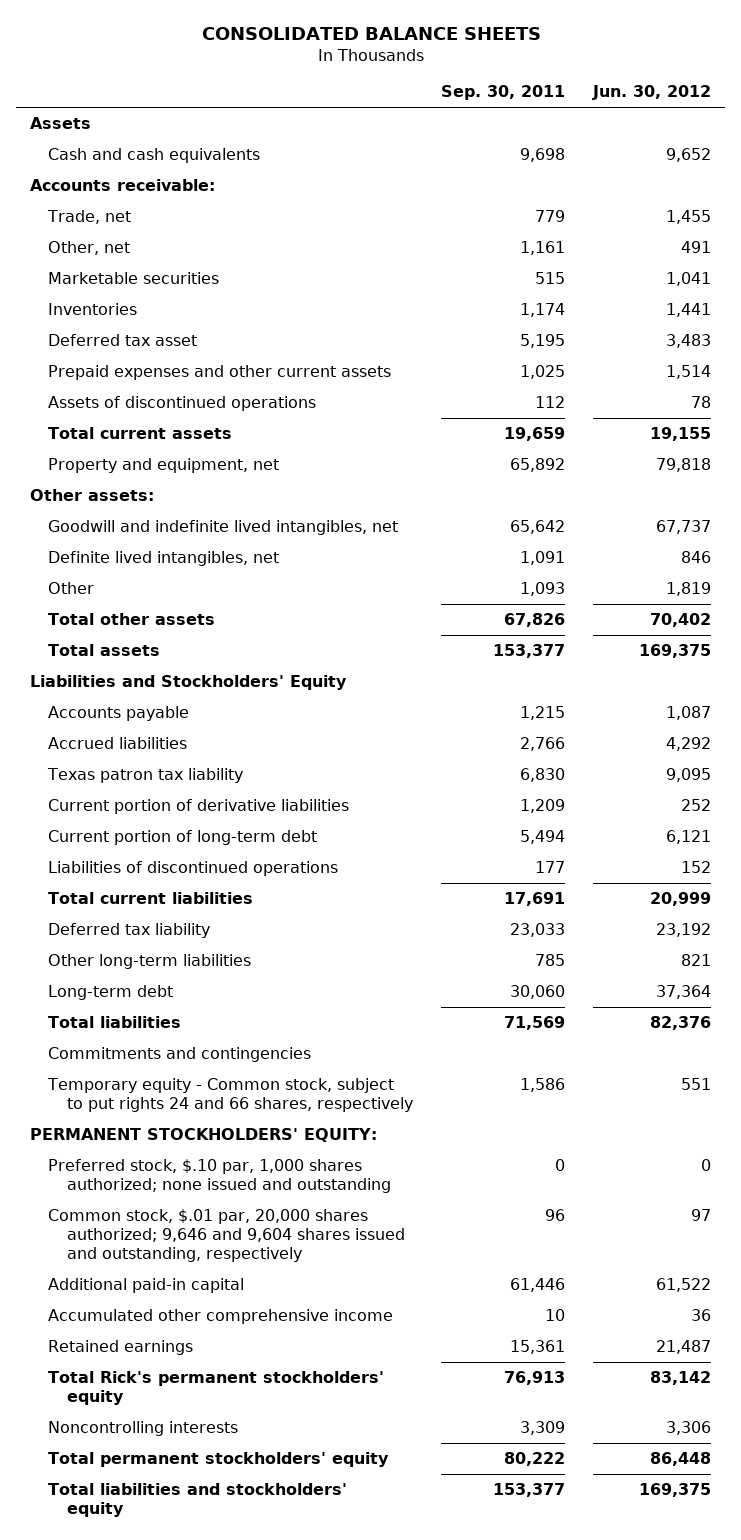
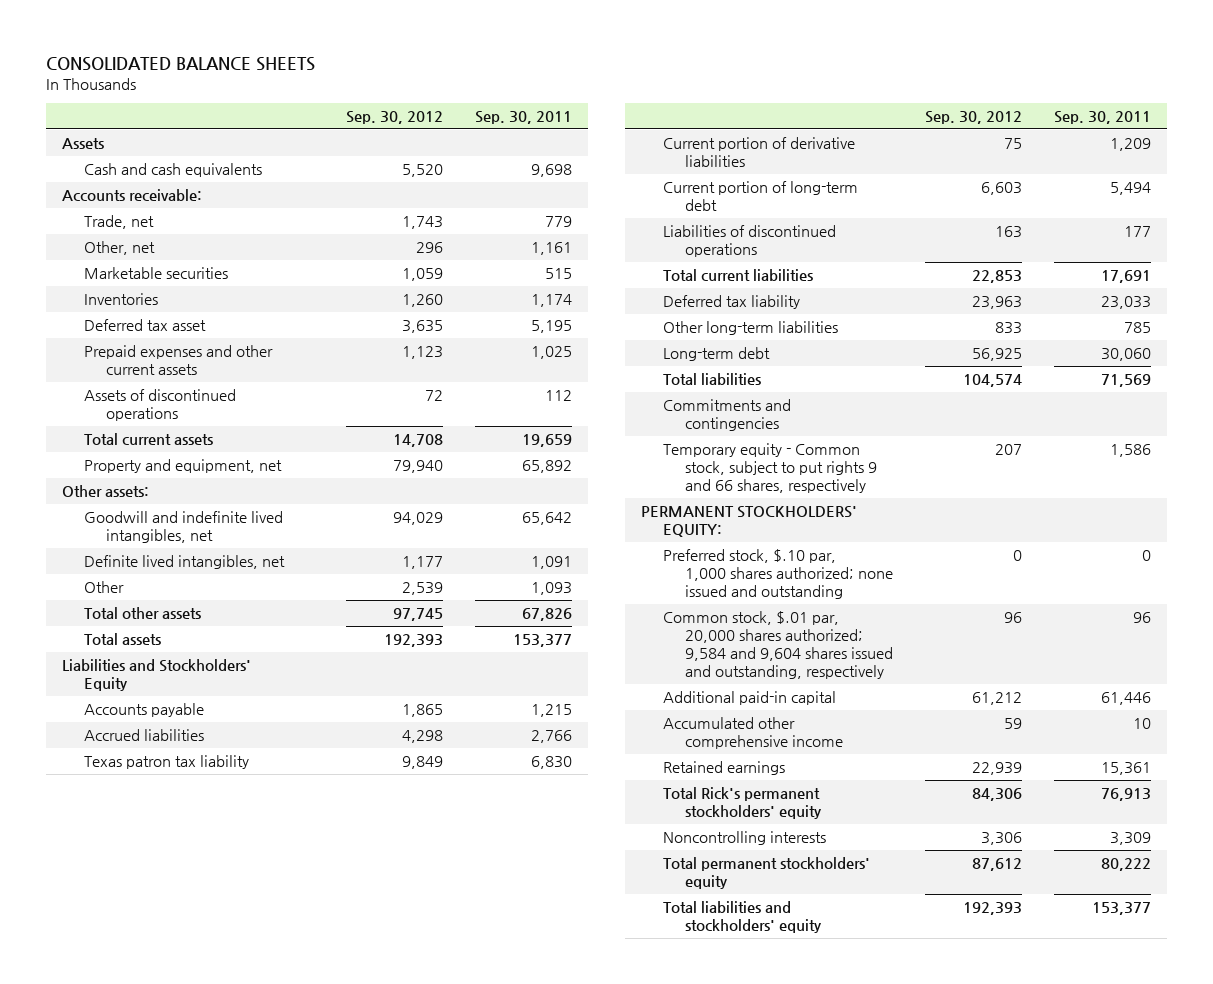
[592,85,712,101] Jun. 30, 2012 -> none
none -> [346,111,444,125] Sep. 30, 2012
[47,1078,413,1113] Temporary equity - Common stock, subject to put rights 24 and 66 shares, respectively -> [662,442,878,494] Temporary equity - Common stock, subject to put rights 9 and 66 shares, respectively
[48,1209,405,1263] Common stock, $.01 par, 20,000 shares authorized; 9,646 and 9,604 shares issued and outstanding, respectively -> [662,610,894,680] Common stock, $.01 par, 20,000 shares authorized; 9,584 and 9,604 shares issued and outstanding, respectively

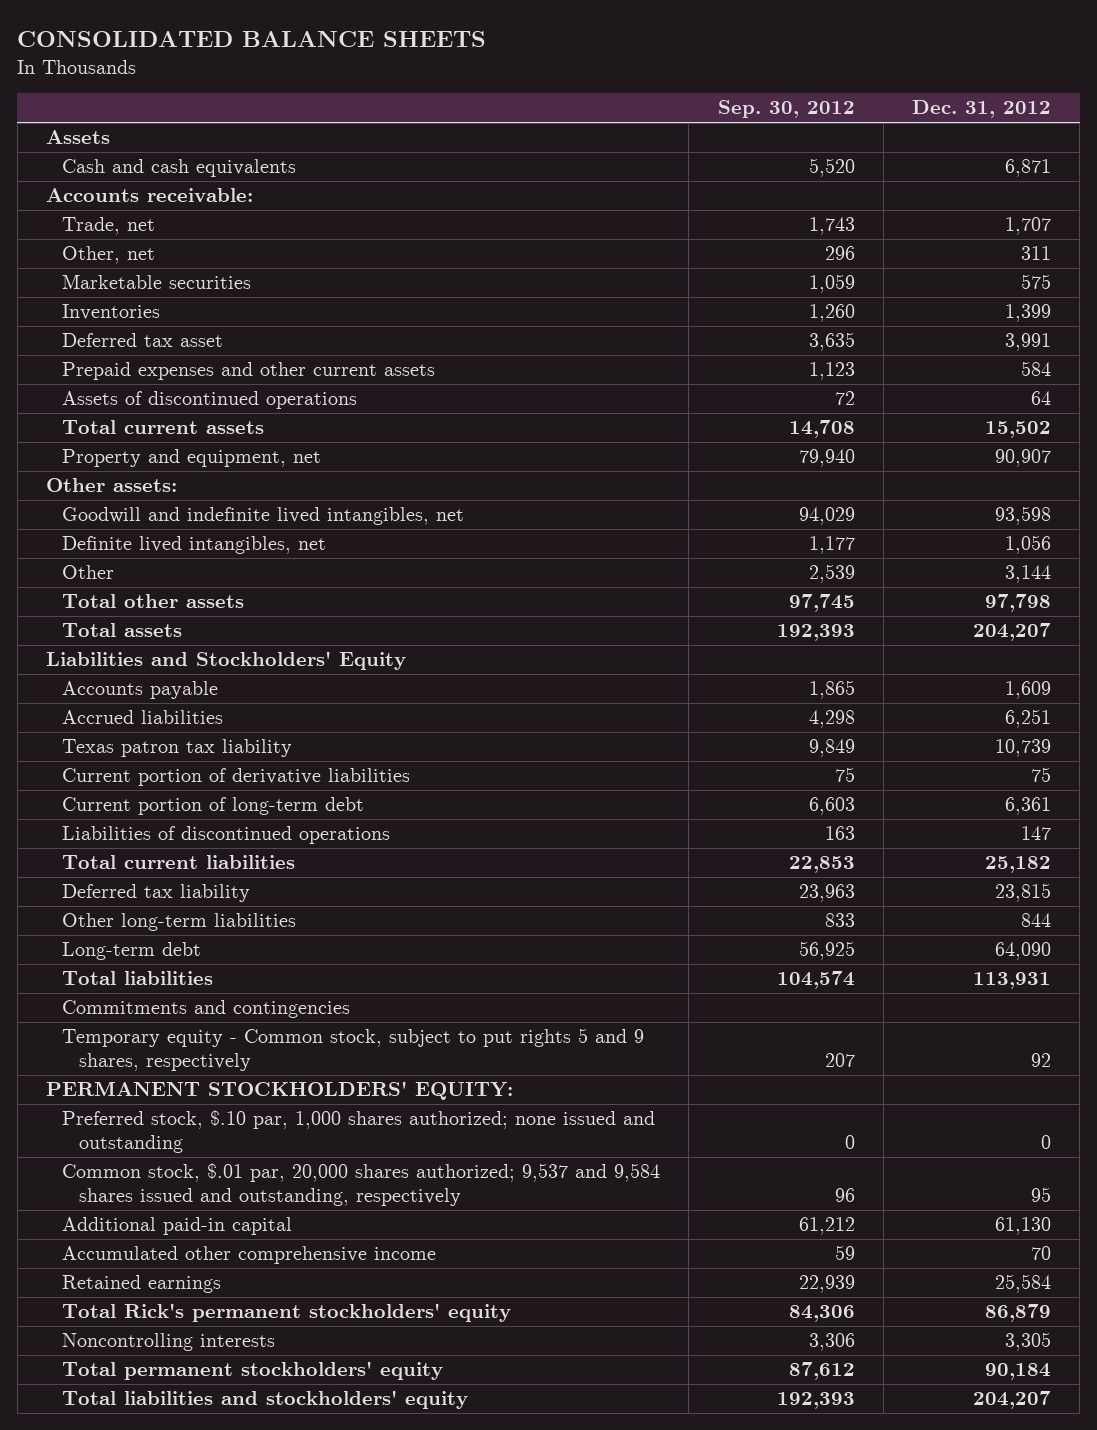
[475,111,573,125] Sep. 30, 2011 -> none
none -> [911,100,1051,119] Dec. 31, 2012
[662,442,878,494] Temporary equity - Common stock, subject to put rights 9 and 66 shares, respectively -> [62,1028,645,1071] Temporary equity - Common stock, subject to put rights 5 and 9 shares, respectively
[662,610,894,680] Common stock, $.01 par, 20,000 shares authorized; 9,584 and 9,604 shares issued and outstanding, respectively -> [62,1163,661,1206] Common stock, $.01 par, 20,000 shares authorized; 9,537 and 9,584 shares issued and outstanding, respectively

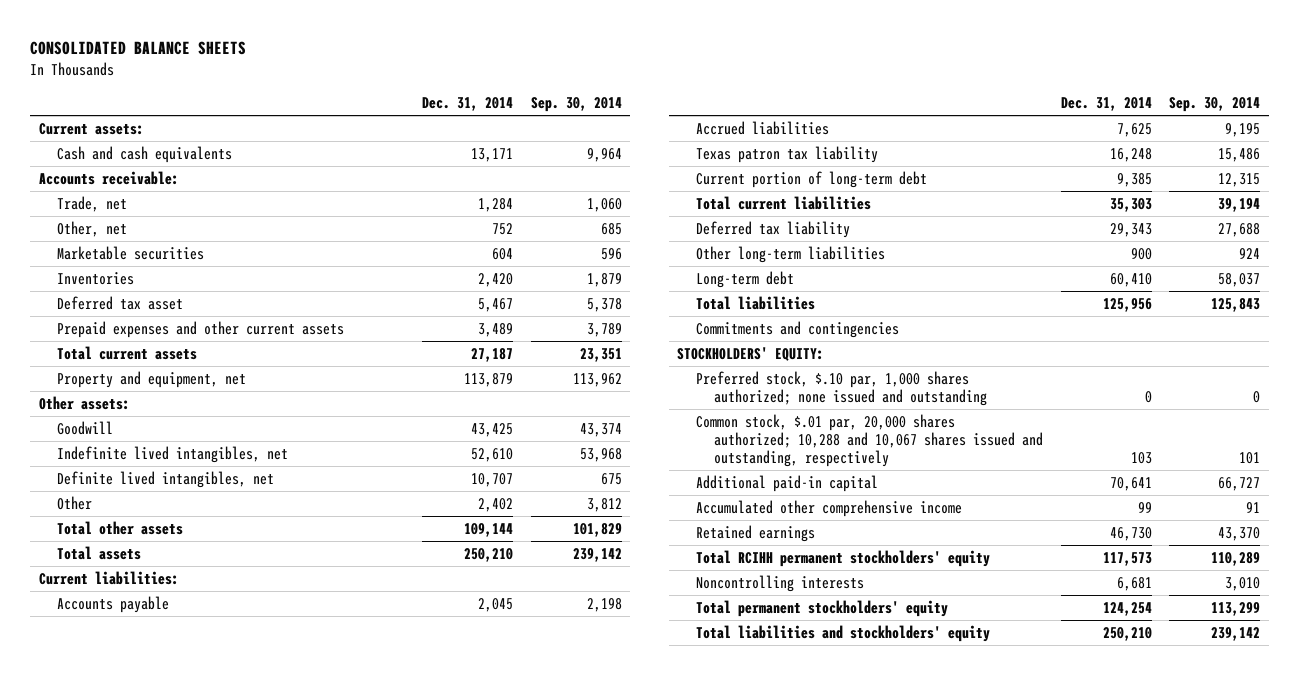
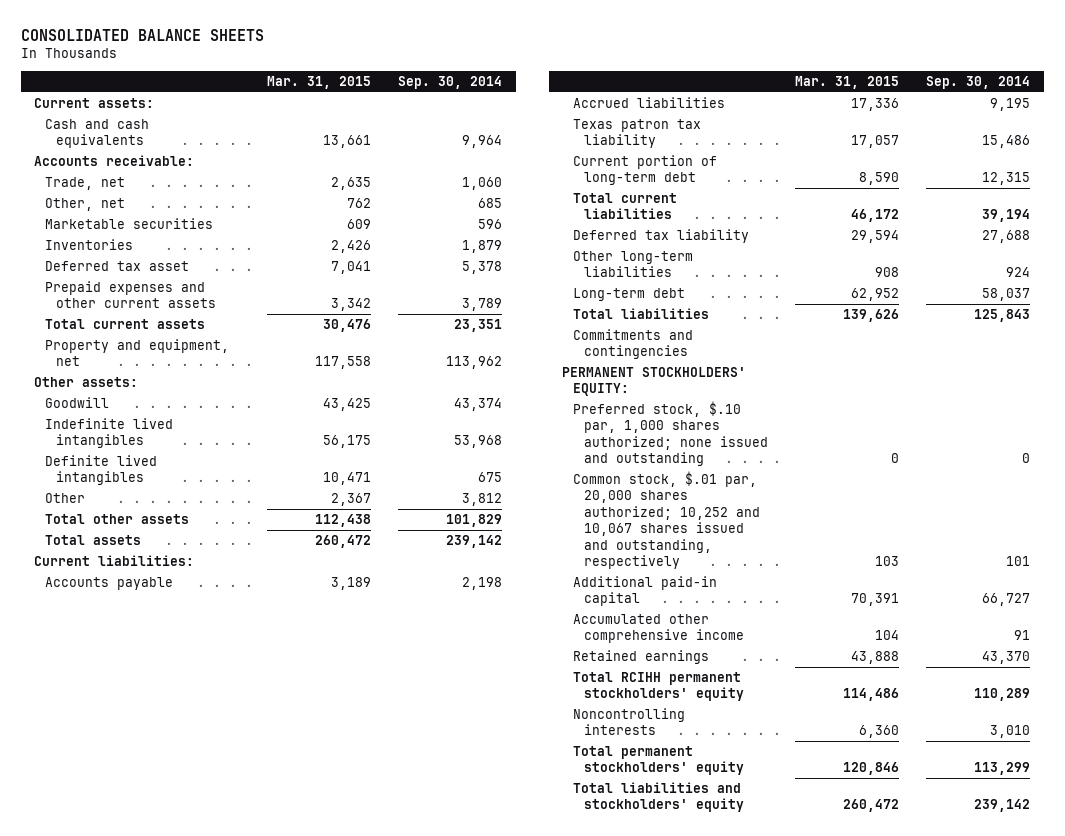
[422,97,514,112] Dec. 31, 2014 -> none
none -> [267,76,372,90] Mar. 31, 2015
[57,445,289,463] Indefinite lived intangibles, net -> [45,418,174,449] Indefinite lived intangibles
[57,470,275,488] Definite lived intangibles, net -> [45,455,158,486] Definite lived intangibles
[677,346,825,361] STOCKHOLDERS' EQUITY: -> [562,367,747,397] PERMANENT STOCKHOLDERS' EQUITY:
[695,413,1044,467] Common stock, $.01 par, 20,000 shares authorized; 10,288 and 10,067 shares issued and outstanding, respectively -> [572,471,760,570] Common stock, $.01 par, 20,000 shares authorized; 10,252 and 10,067 shares issued and outstanding, respectively

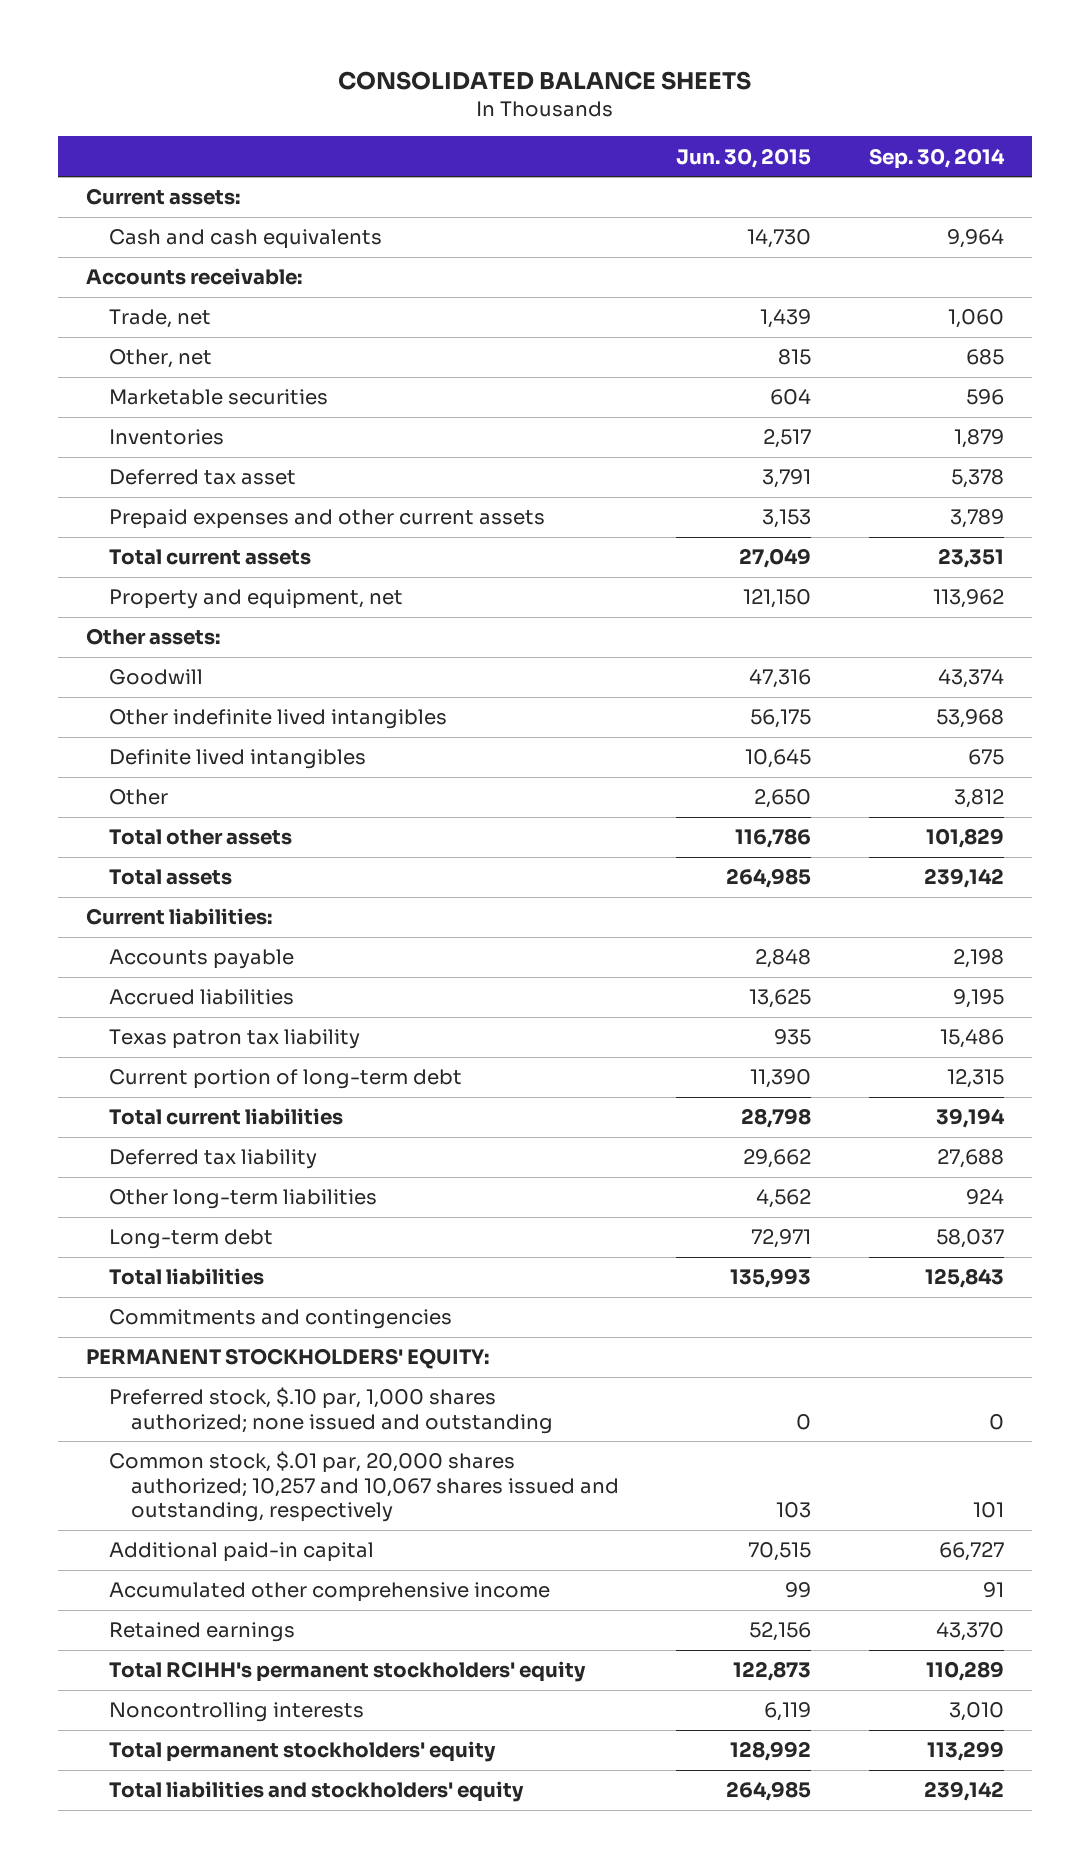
[267,76,372,90] Mar. 31, 2015 -> none
none -> [676,147,812,168] Jun. 30, 2015
[45,418,174,449] Indefinite lived intangibles -> [108,709,447,730] Other indefinite lived intangibles
[572,471,760,570] Common stock, $.01 par, 20,000 shares authorized; 10,252 and 10,067 shares issued and outstanding, respectively -> [108,1451,620,1523] Common stock, $.01 par, 20,000 shares authorized; 10,257 and 10,067 shares issued and outstanding, respectively
[572,672,744,702] Total RCIHH permanent stockholders' equity -> [108,1661,586,1683] Total RCIHH's permanent stockholders' equity

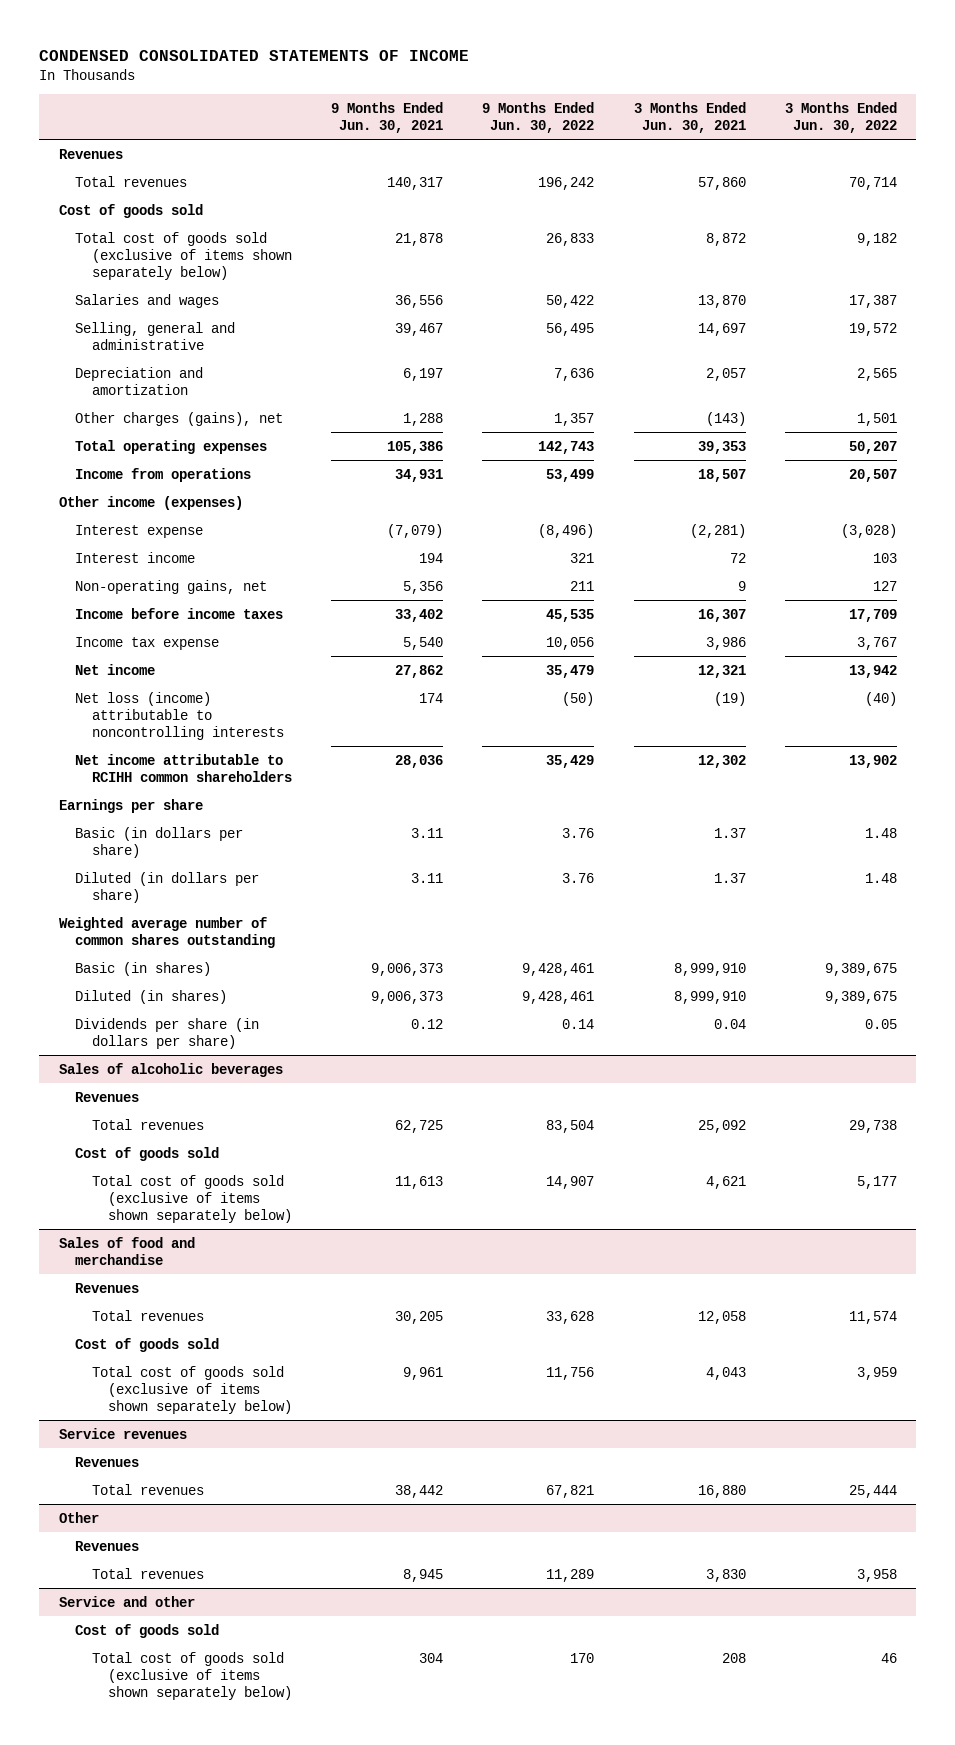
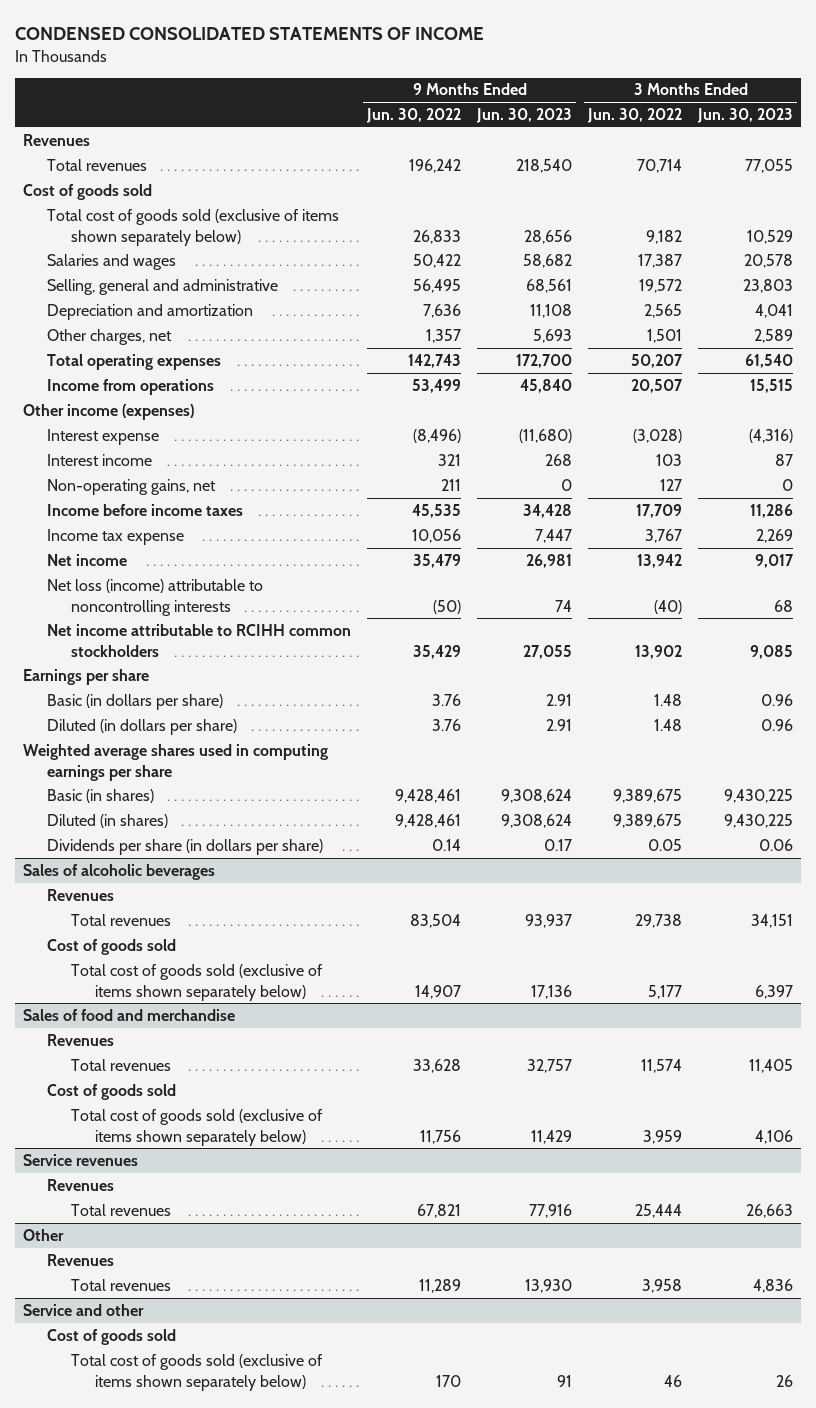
[331,101,444,133] 9 Months Ended Jun. 30, 2021 -> none
[633,101,746,133] 3 Months Ended Jun. 30, 2021 -> none
none -> [476,107,573,123] Jun. 30, 2023
none -> [697,107,794,123] Jun. 30, 2023
[75,411,284,426] Other charges (gains), net -> [47,328,173,345] Other charges, net
[75,753,292,782] Net income attributable to RCIHH common shareholders -> [47,623,352,657] Net income attributable to RCIHH common stockholders
[58,916,276,948] Weighted average number of common shares outstanding -> [23,743,329,781] Weighted average shares used in computing earnings per share

